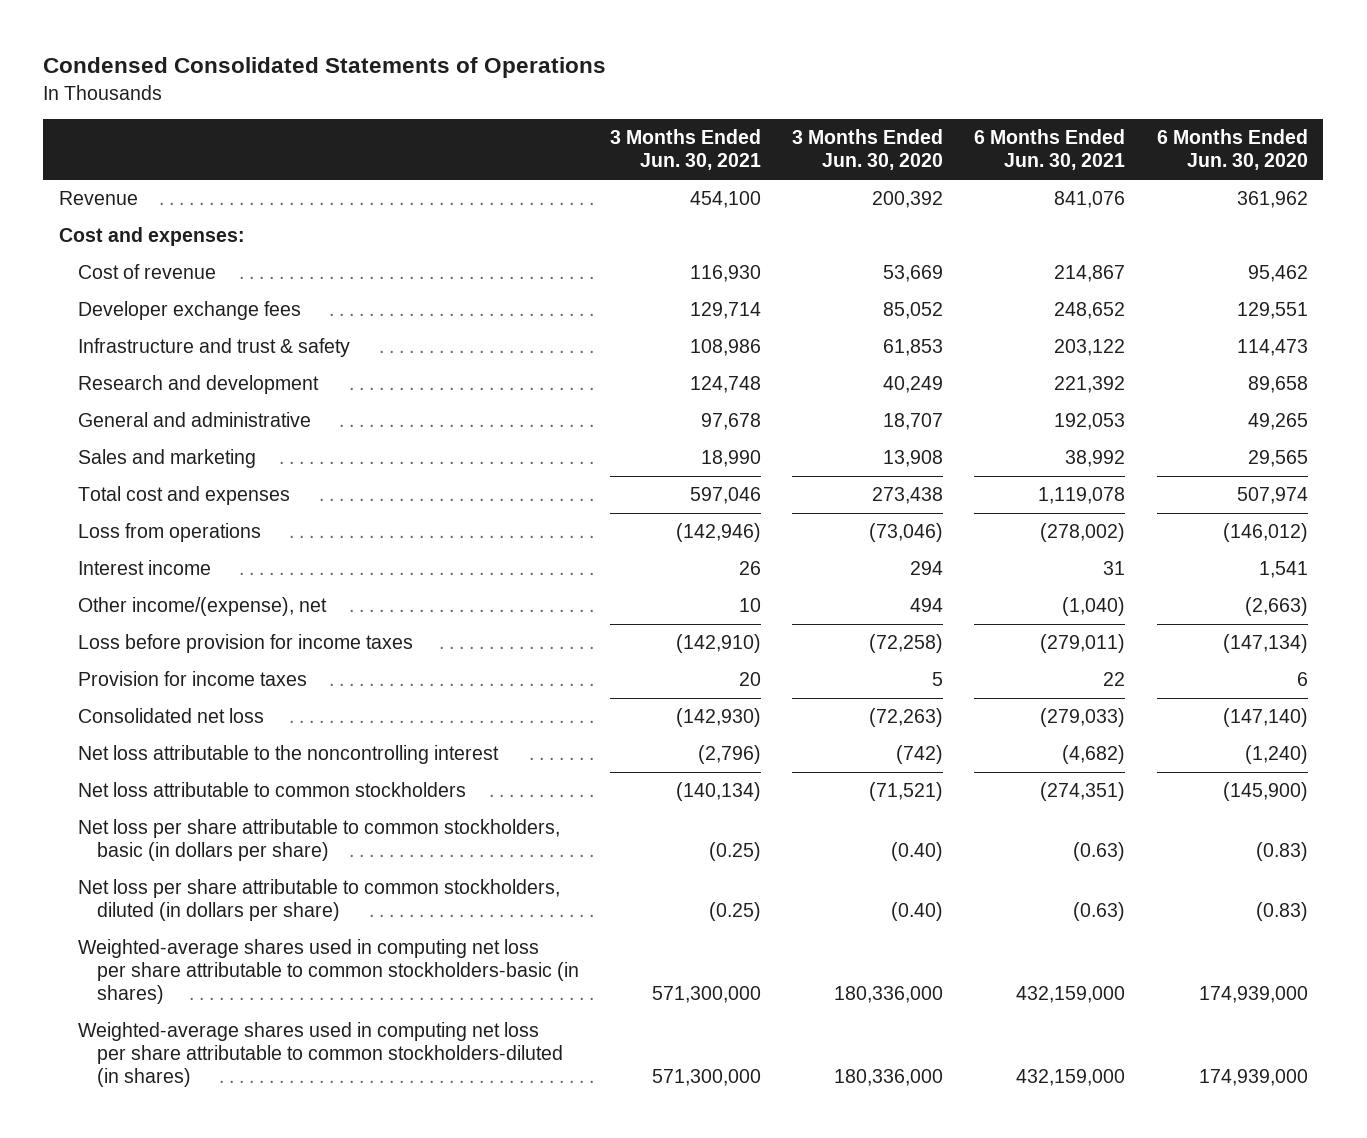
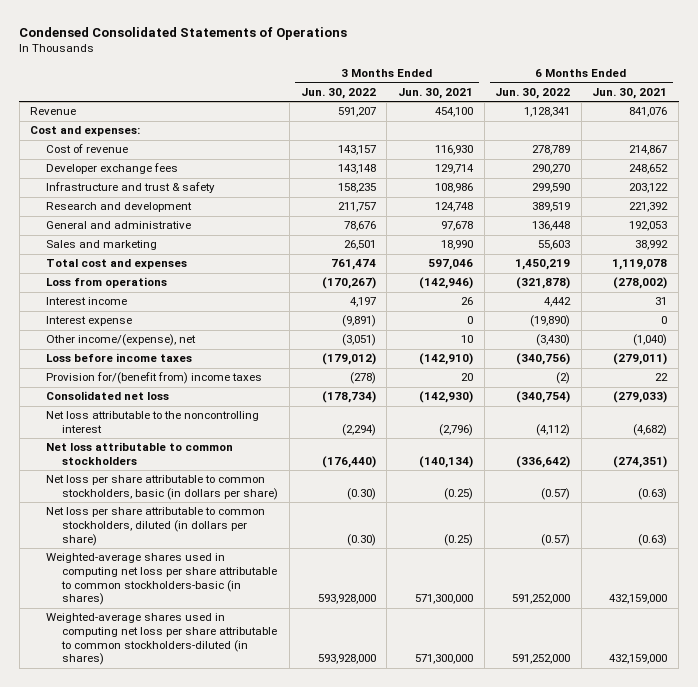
[792,129,944,171] 3 Months Ended Jun. 30, 2020 -> none
[1156,129,1308,171] 6 Months Ended Jun. 30, 2020 -> none
none -> [300,87,376,99] Jun. 30, 2022
none -> [495,87,571,99] Jun. 30, 2022
none -> [46,316,133,327] Interest expense
[77,634,413,654] Loss before provision for income taxes -> [46,353,193,363] Loss before income taxes
[77,671,307,687] Provision for income taxes -> [46,372,263,385] Provision for/(benefit from) income taxes

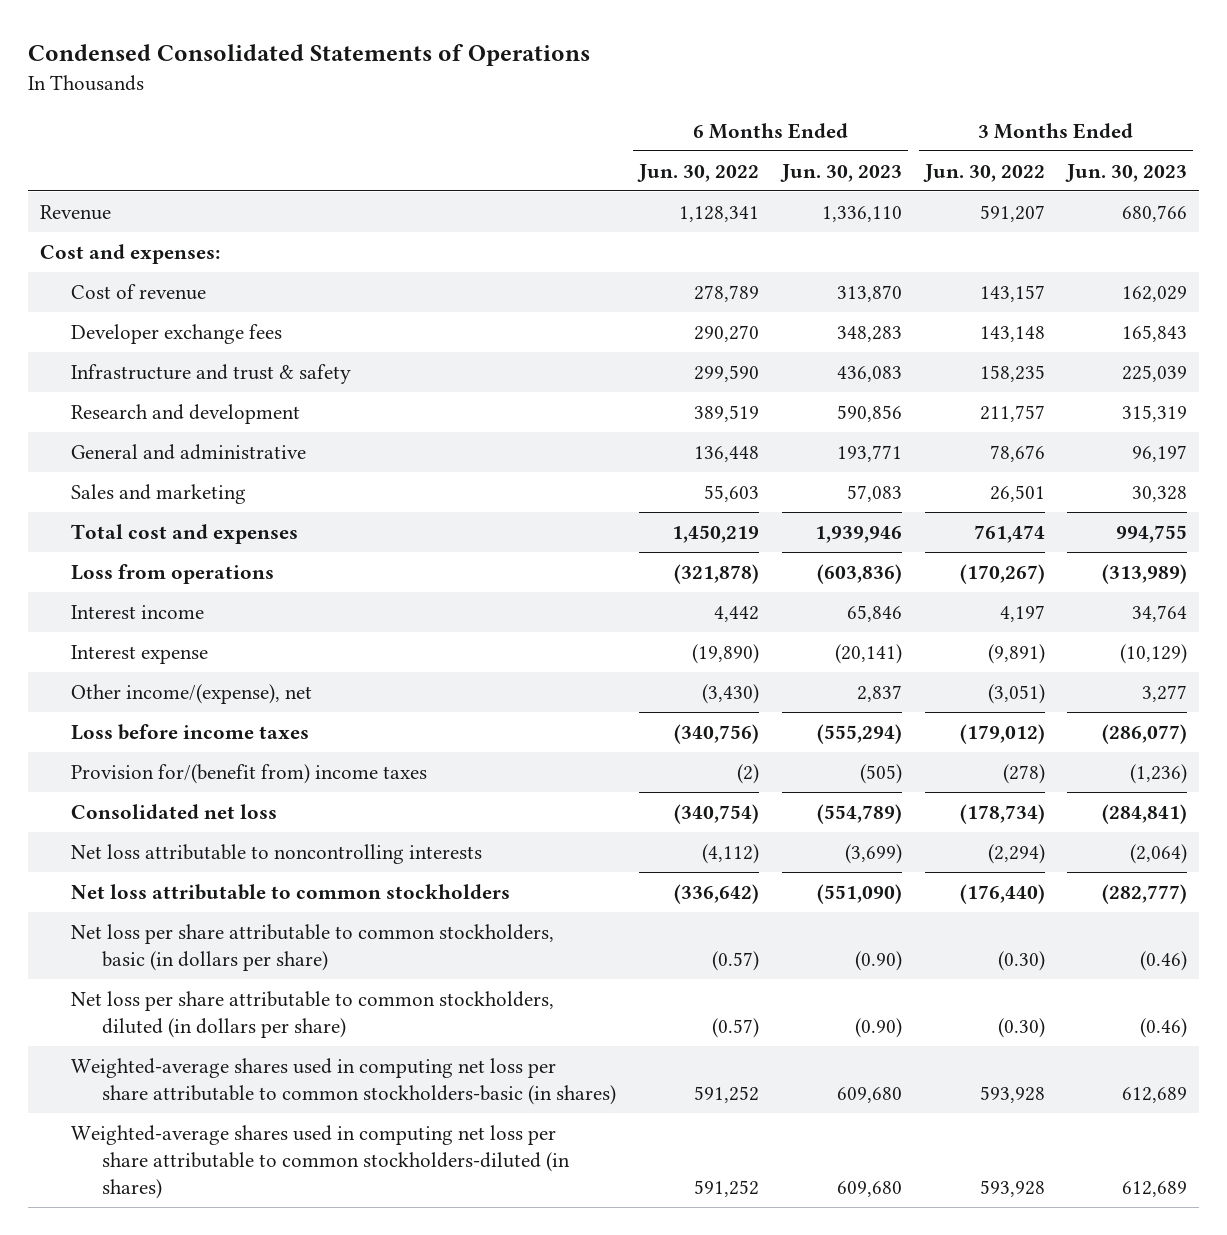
[397,87,473,99] Jun. 30, 2021 -> none
[592,87,668,99] Jun. 30, 2021 -> none
none -> [779,163,902,182] Jun. 30, 2023
none -> [1065,163,1188,182] Jun. 30, 2023
[46,411,260,434] Net loss attributable to the noncontrolling interest -> [71,843,483,864] Net loss attributable to noncontrolling interests
[317,594,376,605] 593,928,000 -> [979,1086,1045,1104] 593,928
[512,594,571,605] 591,252,000 -> [694,1086,760,1104] 591,252
[317,654,376,665] 593,928,000 -> [979,1180,1045,1198] 593,928
[512,654,571,665] 591,252,000 -> [694,1180,760,1198] 591,252

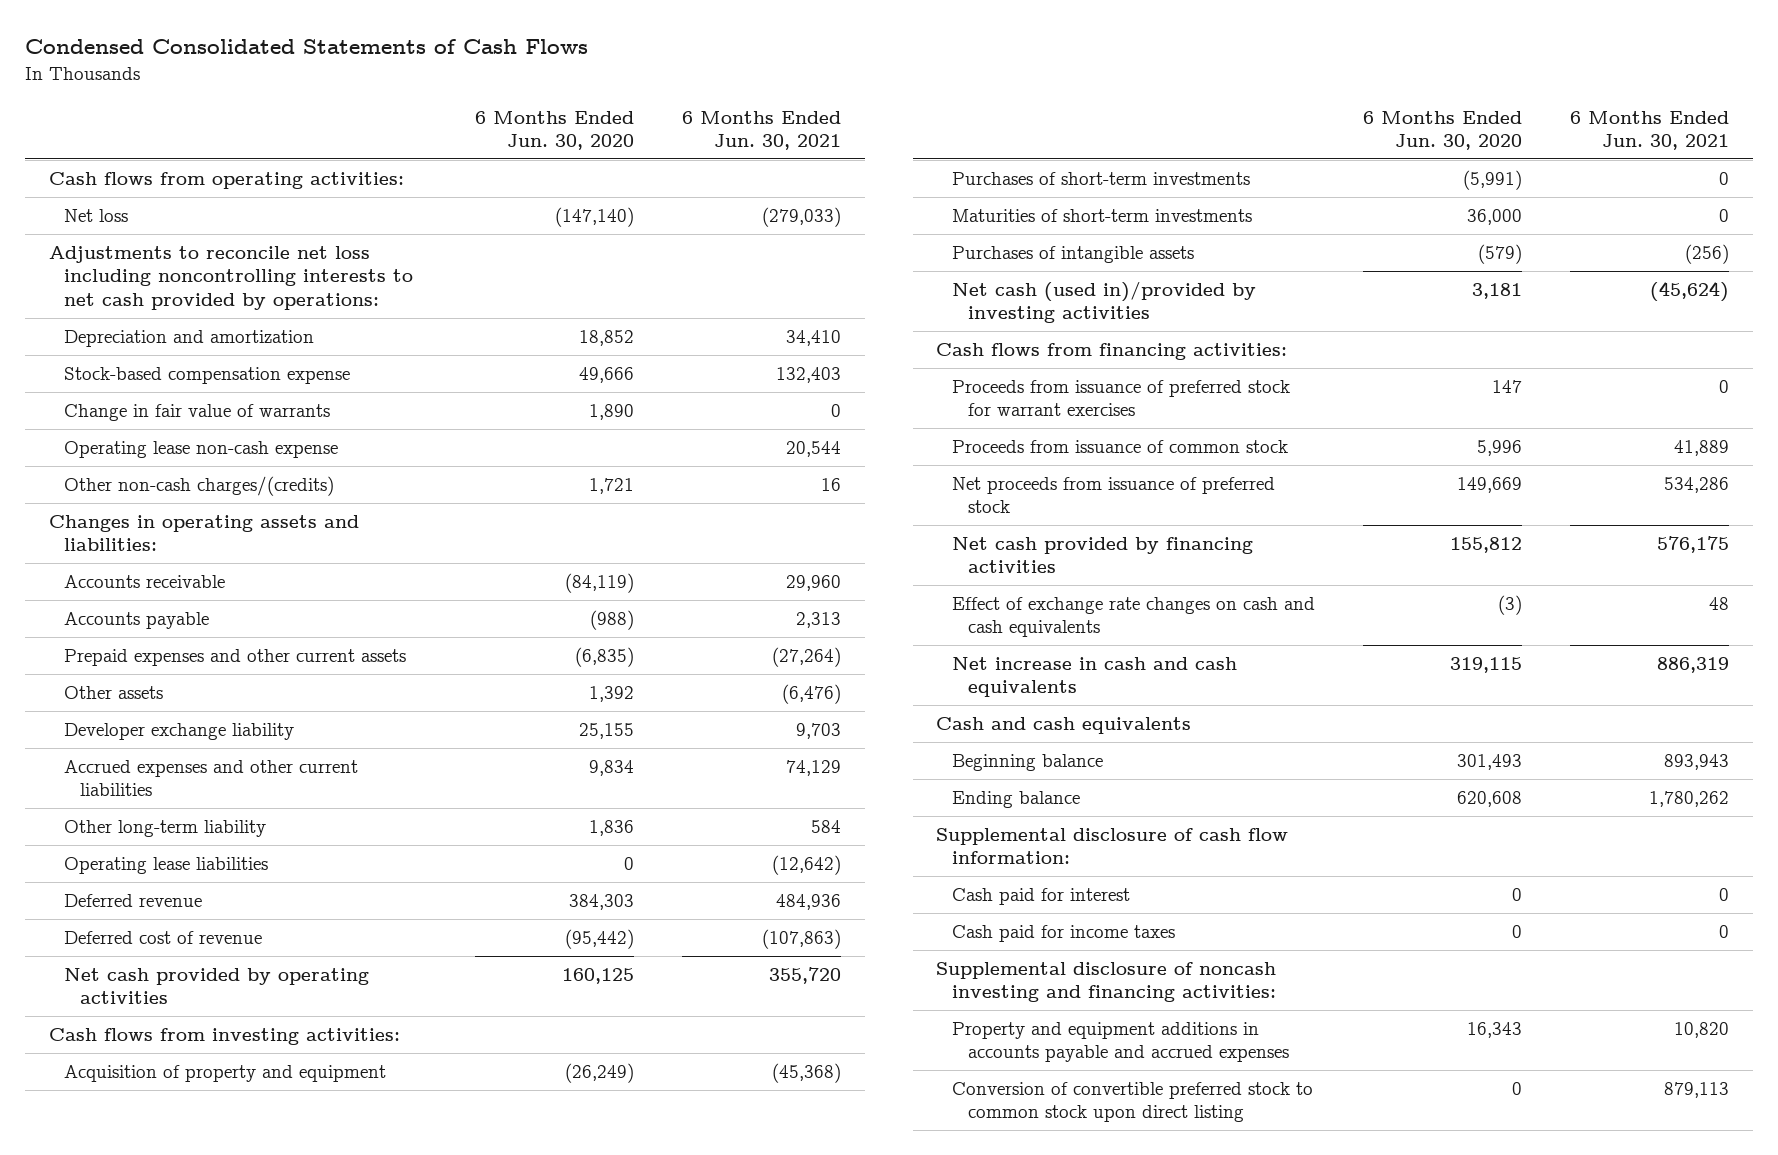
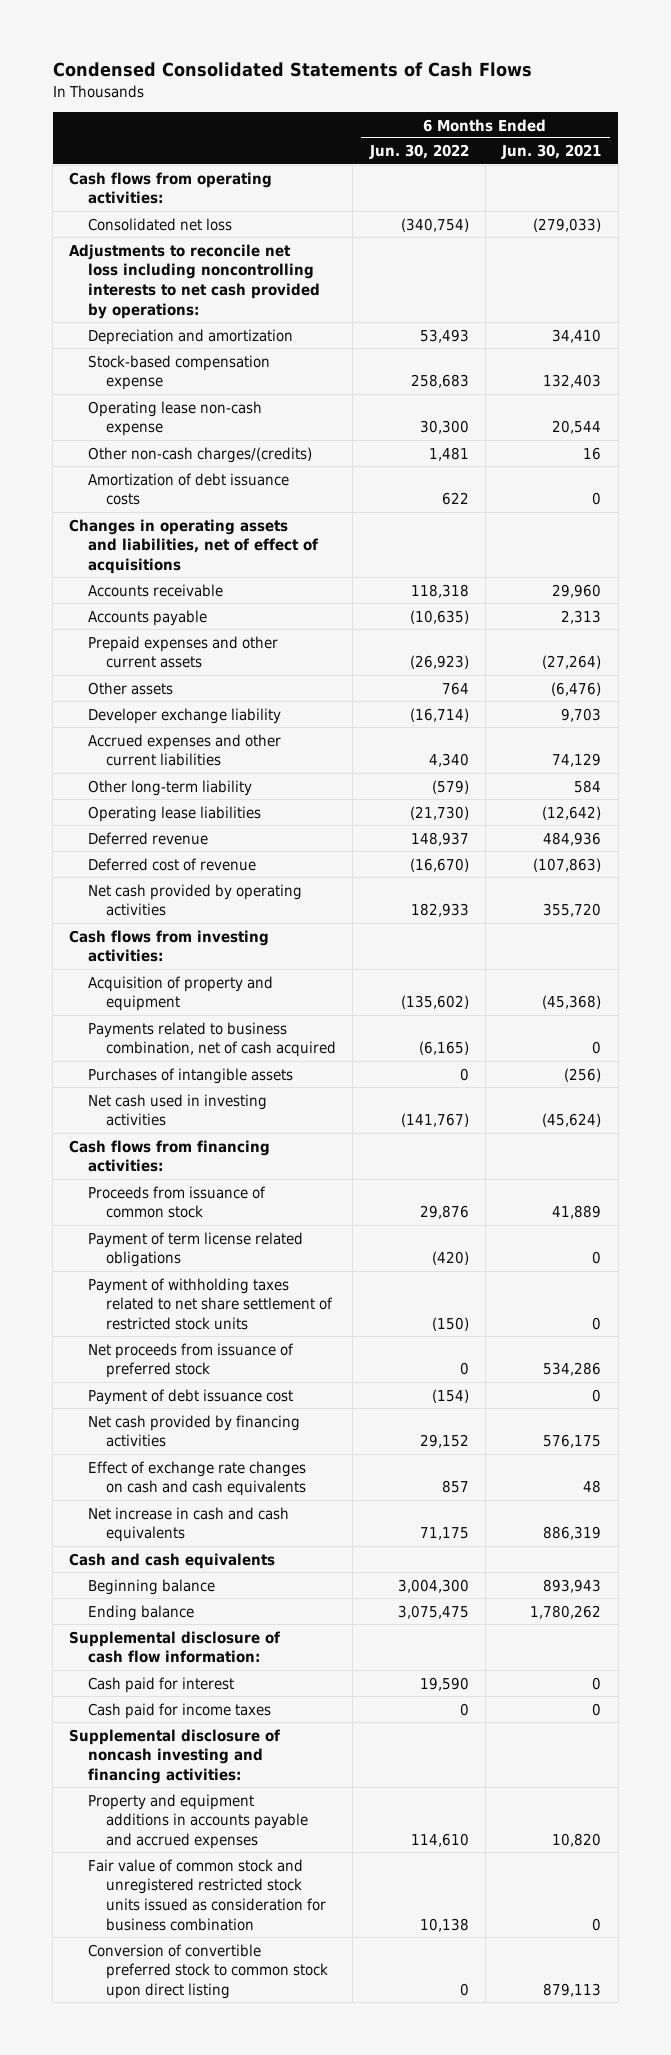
[475,110,635,151] 6 Months Ended Jun. 30, 2020 -> none
none -> [368,144,469,160] Jun. 30, 2022
[64,209,129,223] Net loss -> [87,217,232,231] Consolidated net loss
[64,404,331,422] Change in fair value of warrants -> none
none -> [87,472,289,506] Amortization of debt issuance costs
[48,515,359,552] Changes in operating assets and liabilities: -> [69,518,318,574] Changes in operating assets and liabilities, net of effect of acquisitions
[952,172,1251,186] Purchases of short-term investments -> none
[952,209,1253,223] Maturities of short-term investments -> none
none -> [87,1021,336,1058] Payments related to business combination, net of cash acquired
[952,281,1257,324] Net cash (used in)/provided by investing activities -> [87,1093,267,1127] Net cash used in investing activities
[952,380,1291,417] Proceeds from issuance of preferred stock for warrant exercises -> none
none -> [87,1231,303,1268] Payment of term license related obligations
none -> [87,1277,333,1330] Payment of withholding taxes related to net share settlement of restricted stock units
none -> [87,1388,293,1405] Payment of debt issuance cost
none -> [87,1858,326,1931] Fair value of common stock and unregistered restricted stock units issued as consideration for business combination

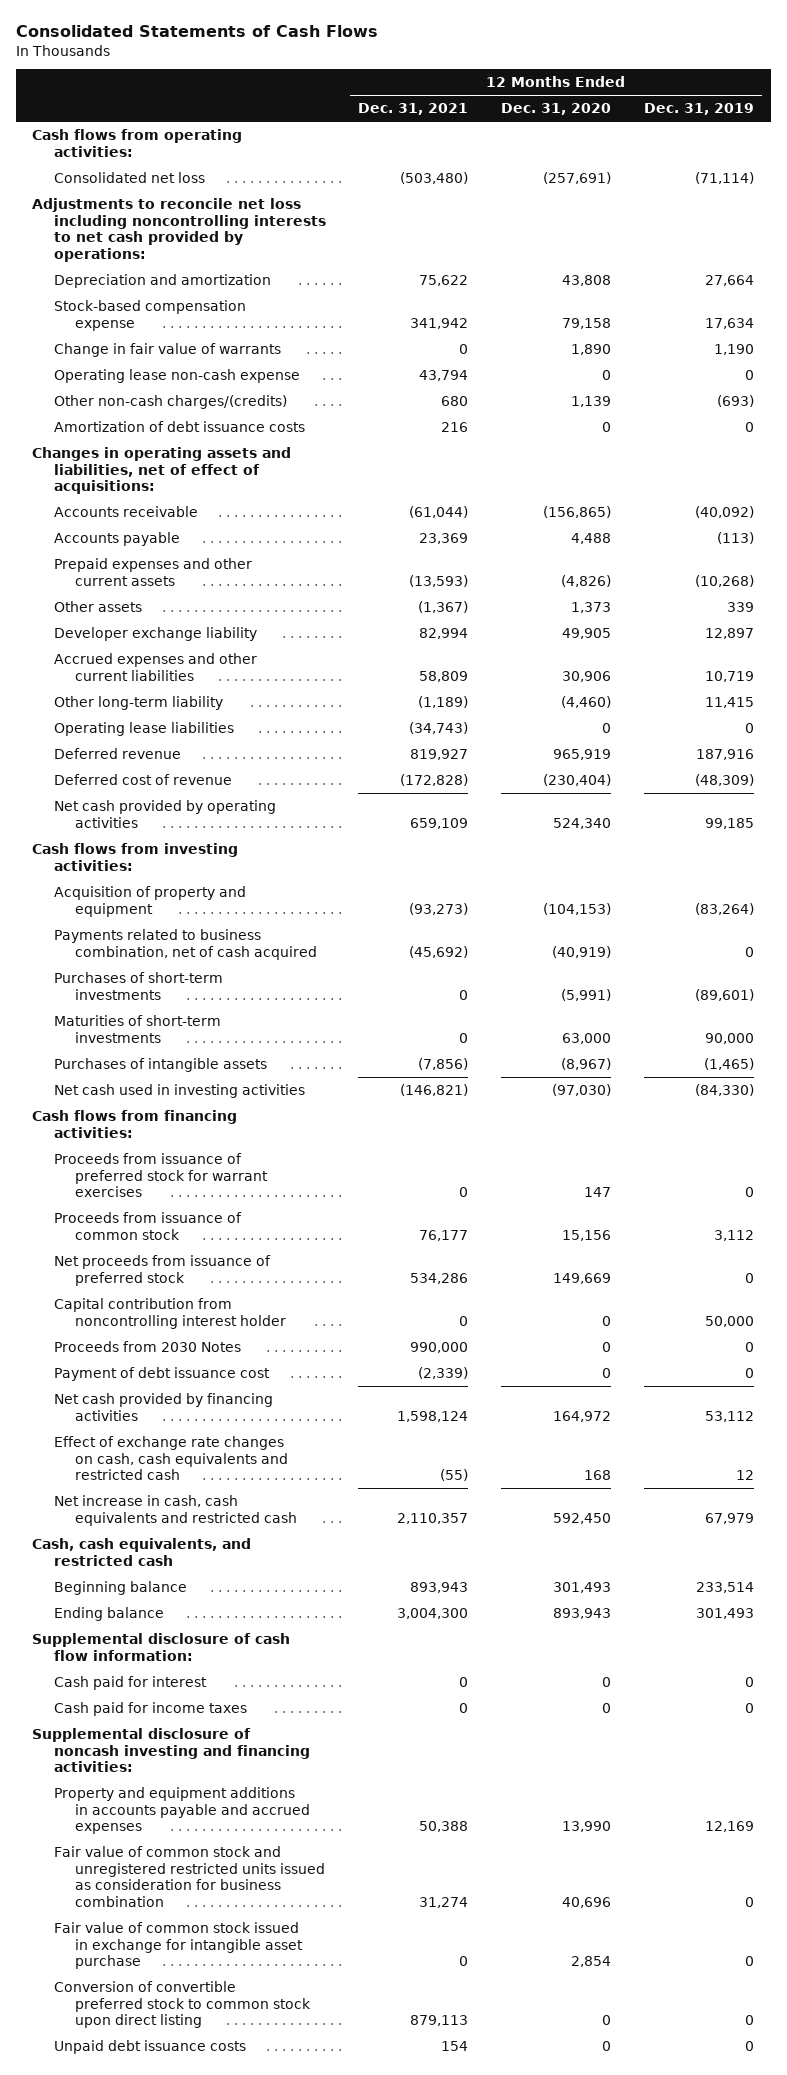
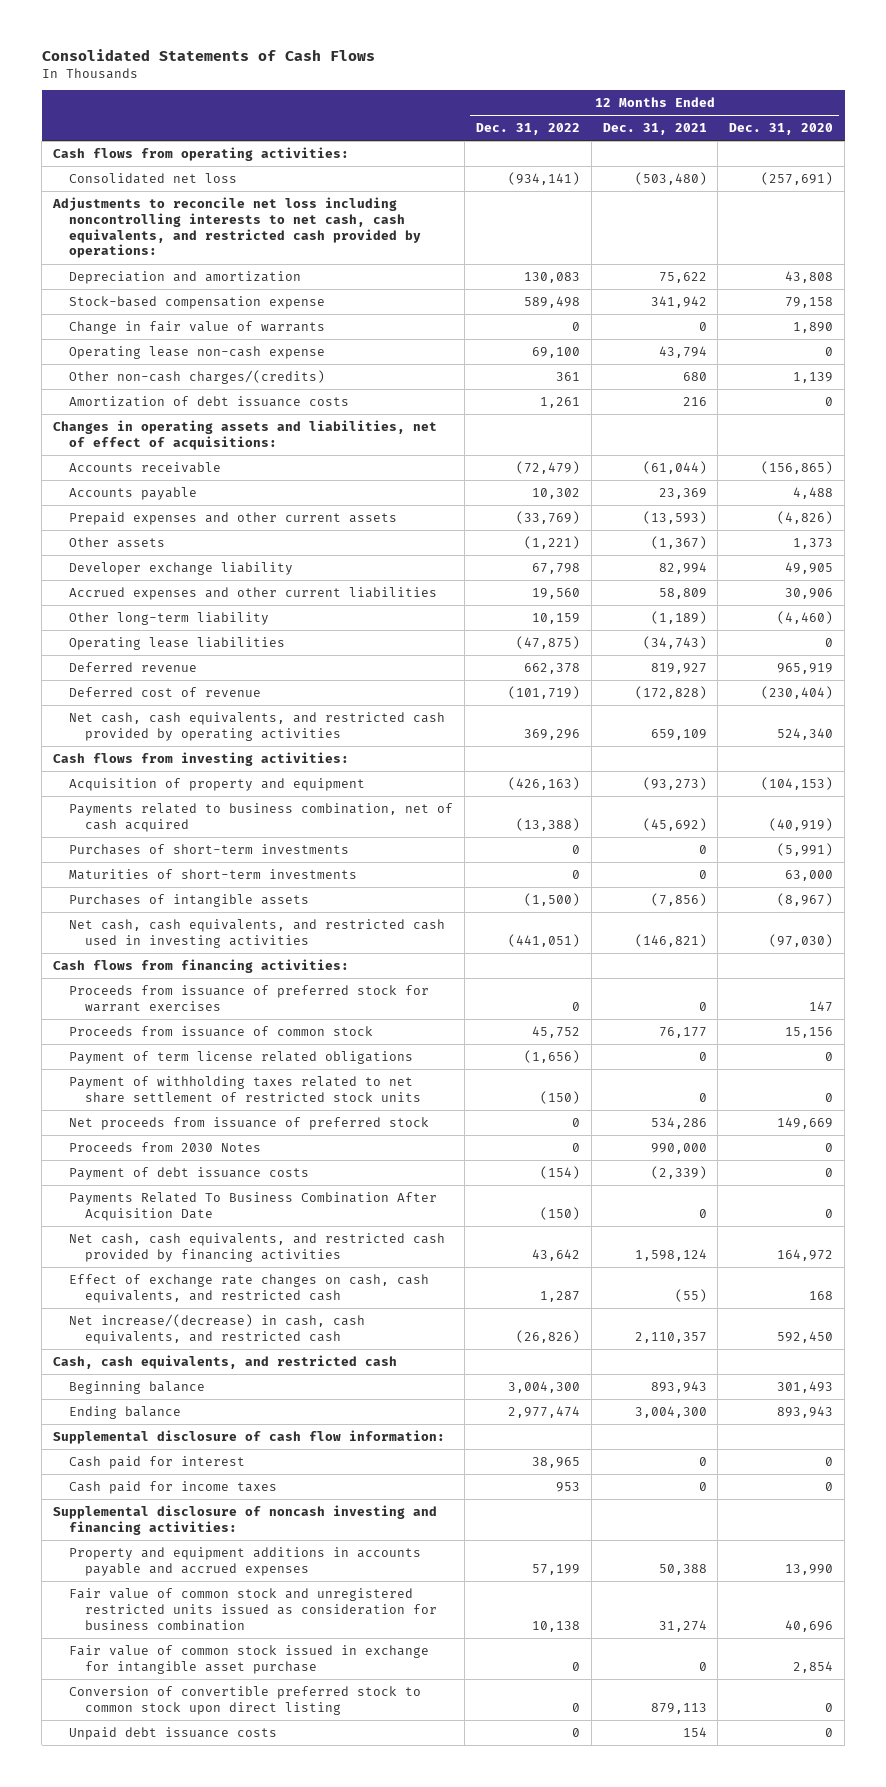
[644,103,755,116] Dec. 31, 2019 -> none
none -> [475,123,580,136] Dec. 31, 2022
[32,198,326,263] Adjustments to reconcile net loss including noncontrolling interests to net cash provided by operations: -> [52,196,421,259] Adjustments to reconcile net loss including noncontrolling interests to net cash, cash equivalents, and restricted cash provided by operations:
[53,800,276,828] Net cash provided by operating activities -> [68,711,445,741] Net cash, cash equivalents, and restricted cash provided by operating activities
[53,1084,305,1099] Net cash used in investing activities -> [68,918,445,948] Net cash, cash equivalents, and restricted cash used in investing activities
none -> [68,1050,413,1064] Payment of term license related obligations
none -> [68,1075,421,1103] Payment of withholding taxes related to net share settlement of restricted stock units
[53,1298,286,1329] Capital contribution from noncontrolling interest holder -> none
[53,1367,270,1382] Payment of debt issuance cost -> [68,1166,309,1180] Payment of debt issuance costs
none -> [68,1191,437,1221] Payments Related To Business Combination After Acquisition Date
[53,1393,273,1421] Net cash provided by financing activities -> [68,1232,445,1262] Net cash, cash equivalents, and restricted cash provided by financing activities
[53,1436,288,1481] Effect of exchange rate changes on cash, cash equivalents and restricted cash -> [68,1273,429,1303] Effect of exchange rate changes on cash, cash equivalents, and restricted cash
[53,1495,297,1526] Net increase in cash, cash equivalents and restricted cash -> [68,1313,365,1344] Net increase/(decrease) in cash, cash equivalents, and restricted cash

